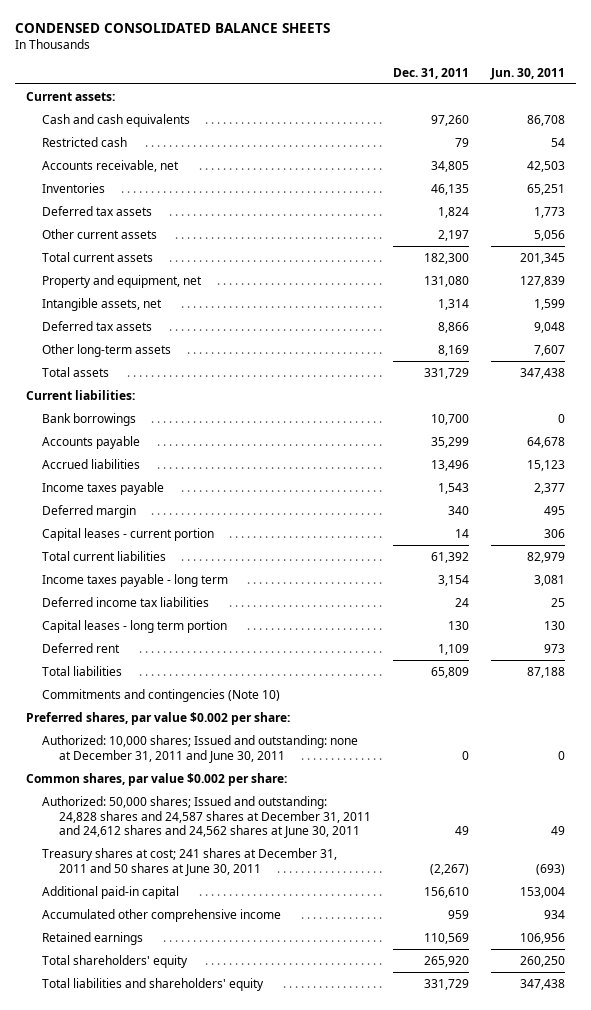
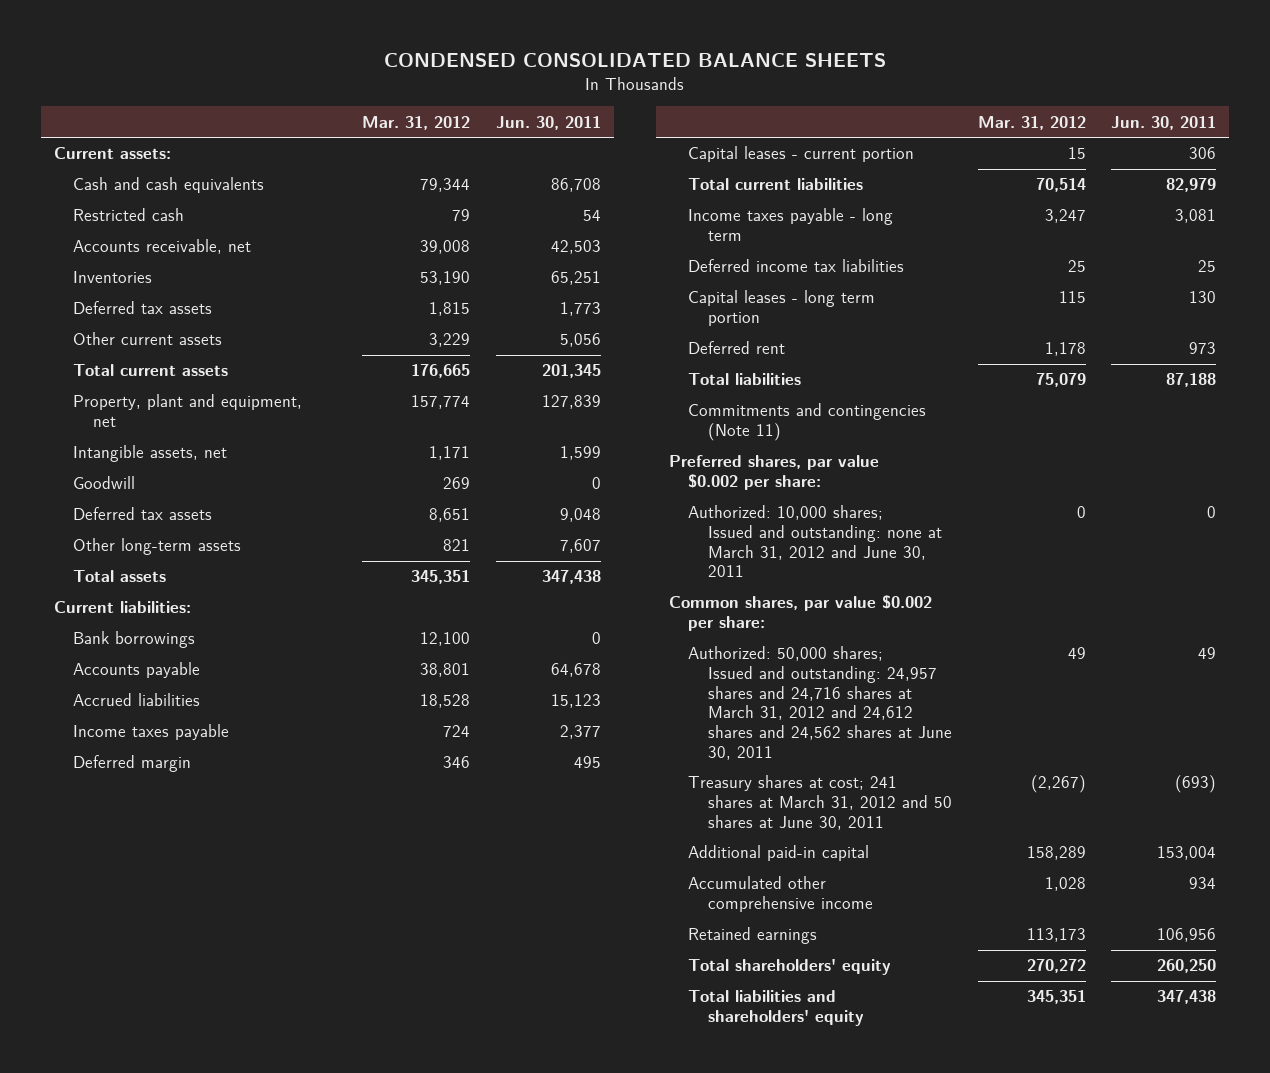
[393,67,470,79] Dec. 31, 2011 -> none
none -> [362,115,471,130] Mar. 31, 2012
[42,274,203,288] Property and equipment, net -> [73,394,303,428] Property, plant and equipment, net
none -> [73,476,136,490] Goodwill
[42,688,281,702] Commitments and contingencies (Note 10) -> [688,403,927,442] Commitments and contingencies (Note 11)
[42,734,359,763] Authorized: 10,000 shares; Issued and outstanding: none at December 31, 2011 and June 30, 2011 -> [688,505,942,578] Authorized: 10,000 shares; Issued and outstanding: none at March 31, 2012 and June 30, 2011
[42,795,372,839] Authorized: 50,000 shares; Issued and outstanding: 24,828 shares and 24,587 shares at December 31, 2011 and 24,612 shares and 24,562 shares at June 30, 2011 -> [688,646,952,760] Authorized: 50,000 shares; Issued and outstanding: 24,957 shares and 24,716 shares at March 31, 2012 and 24,612 shares and 24,562 shares at June 30, 2011
[42,847,338,876] Treasury shares at cost; 241 shares at December 31, 2011 and 50 shares at June 30, 2011 -> [688,775,952,830] Treasury shares at cost; 241 shares at March 31, 2012 and 50 shares at June 30, 2011

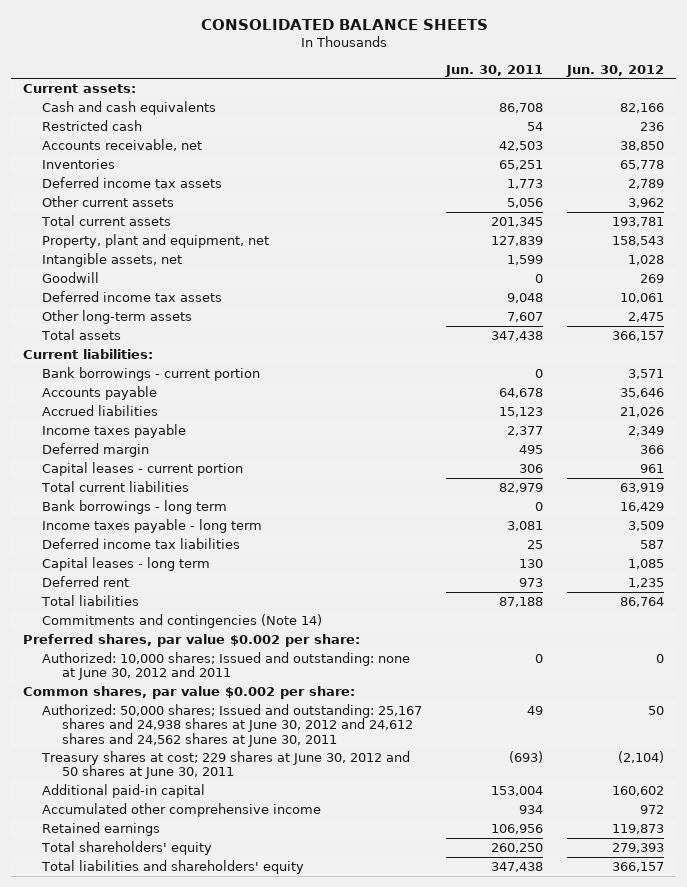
[383,52,886,67] CONDENSED CONSOLIDATED BALANCE SHEETS -> [200,19,488,31] CONSOLIDATED BALANCE SHEETS
[362,115,471,130] Mar. 31, 2012 -> none
none -> [566,64,665,77] Jun. 30, 2012
[73,301,213,315] Deferred tax assets -> [42,176,223,188] Deferred income tax assets
[73,507,213,521] Deferred tax assets -> [42,290,223,302] Deferred income tax assets
[73,631,196,649] Bank borrowings -> [42,366,261,381] Bank borrowings - current portion
none -> [42,499,228,514] Bank borrowings - long term
[688,290,876,327] Capital leases - long term portion -> [42,556,211,571] Capital leases - long term
[688,403,927,442] Commitments and contingencies (Note 11) -> [42,613,323,628] Commitments and contingencies (Note 14)
[688,505,942,578] Authorized: 10,000 shares; Issued and outstanding: none at March 31, 2012 and June 30, 2011 -> [42,651,411,681] Authorized: 10,000 shares; Issued and outstanding: none at June 30, 2012 and 2011
[688,646,952,760] Authorized: 50,000 shares; Issued and outstanding: 24,957 shares and 24,716 shares at March 31, 2012 and 24,612 shares and 24,562 shares at June 30, 2011 -> [42,703,423,747] Authorized: 50,000 shares; Issued and outstanding: 25,167 shares and 24,938 shares at June 30, 2012 and 24,612 shares and 24,562 shares at June 30, 2011
[688,775,952,830] Treasury shares at cost; 241 shares at March 31, 2012 and 50 shares at June 30, 2011 -> [41,750,411,780] Treasury shares at cost; 229 shares at June 30, 2012 and 50 shares at June 30, 2011

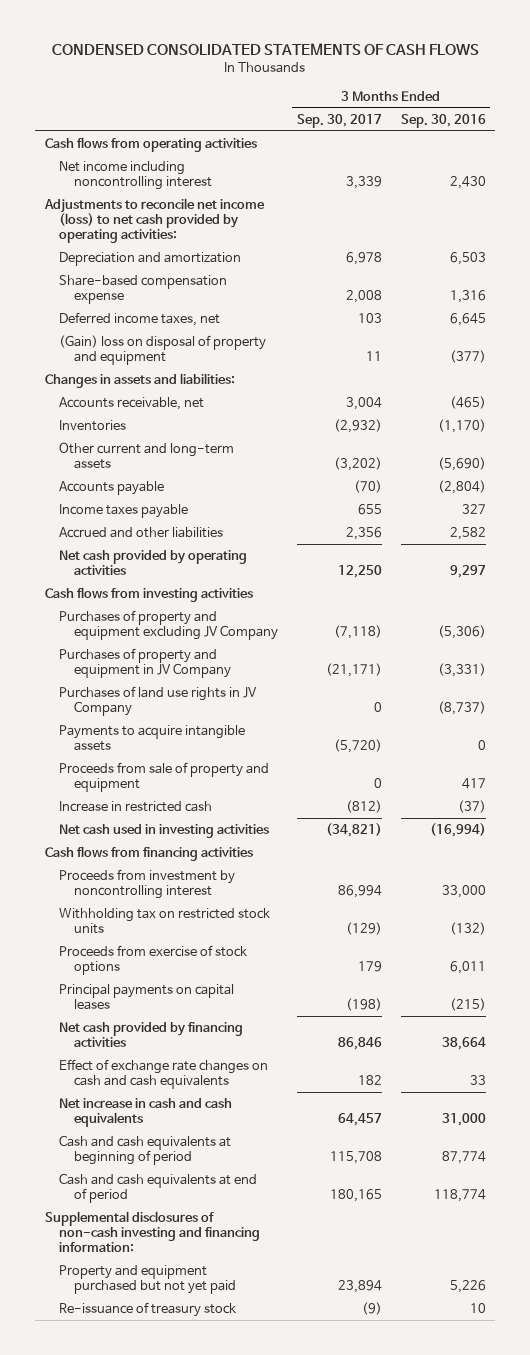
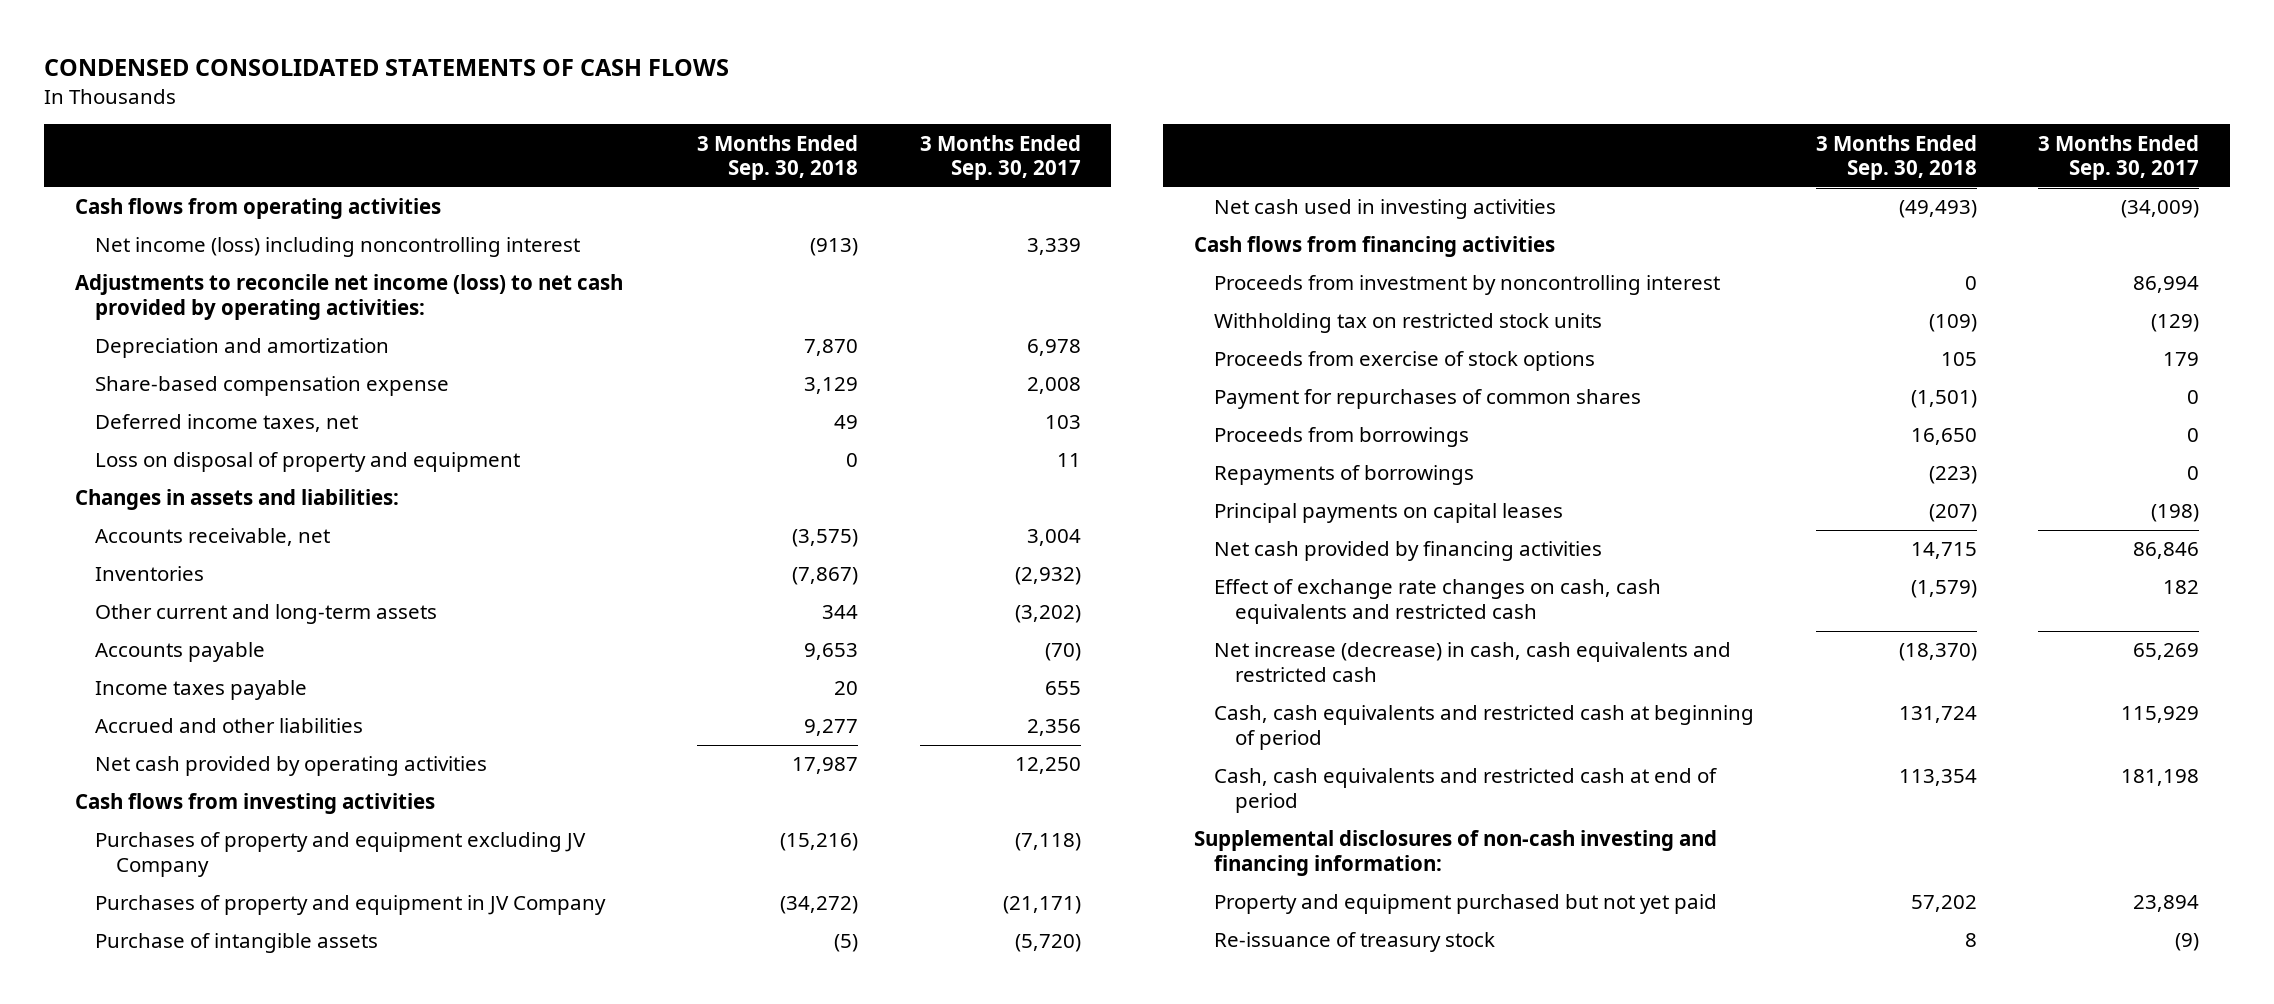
[400,114,486,129] Sep. 30, 2016 -> none
none -> [696,134,858,181] 3 Months Ended Sep. 30, 2018
[59,161,212,191] Net income including noncontrolling interest -> [95,237,581,258] Net income (loss) including noncontrolling interest
[59,335,267,366] (Gain) loss on disposal of property and equipment -> [95,452,521,473] Loss on disposal of property and equipment
[59,686,258,717] Purchases of land use rights in JV Company -> none
[59,762,270,793] Proceeds from sale of property and equipment -> none
[59,801,213,813] Increase in restricted cash -> none
[59,725,246,752] Payments to acquire intangible assets -> [95,933,379,954] Purchase of intangible assets
[325,823,382,838] (34,821) -> [2121,200,2200,219] (34,009)
none -> [1214,389,1642,410] Payment for repurchases of common shares
none -> [1214,427,1470,448] Proceeds from borrowings
none -> [1214,465,1475,486] Repayments of borrowings
[59,1059,269,1090] Effect of exchange rate changes on cash and cash equivalents -> [1214,579,1662,625] Effect of exchange rate changes on cash, cash equivalents and restricted cash
[59,1098,233,1128] Net increase in cash and cash equivalents -> [1214,642,1732,683] Net increase (decrease) in cash, cash equivalents and restricted cash
[337,1113,382,1127] 64,457 -> [2133,643,2200,661] 65,269
[59,1135,232,1166] Cash and cash equivalents at beginning of period -> [1214,705,1755,751] Cash, cash equivalents and restricted cash at beginning of period
[329,1151,382,1165] 115,708 -> [2121,706,2200,724] 115,929
[59,1173,258,1204] Cash and cash equivalents at end of period -> [1214,768,1718,814] Cash, cash equivalents and restricted cash at end of period
[329,1189,382,1203] 180,165 -> [2121,769,2200,787] 181,198

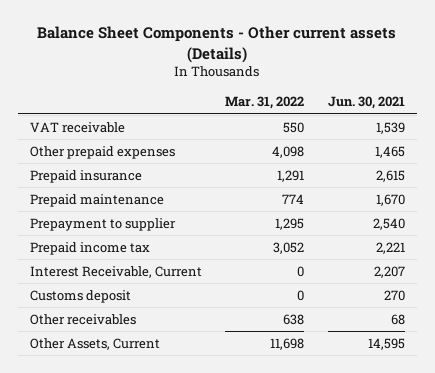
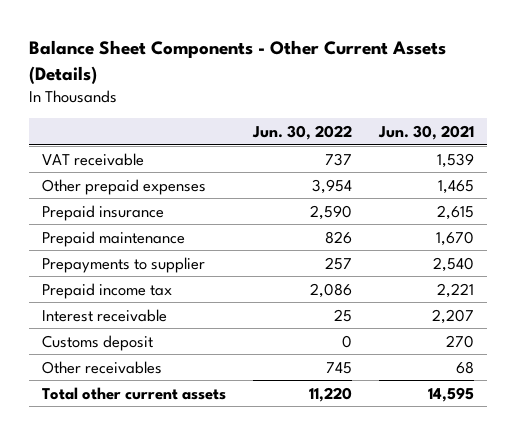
[37,26,397,63] Balance Sheet Components - Other current assets (Details) -> [28,40,446,84] Balance Sheet Components - Other Current Assets (Details)
[225,96,305,110] Mar. 31, 2022 -> none
none -> [251,124,352,140] Jun. 30, 2022
[29,217,176,231] Prepayment to supplier -> [42,256,206,273] Prepayments to supplier
[29,265,202,278] Interest Receivable, Current -> [42,308,168,322] Interest receivable
[29,337,160,350] Other Assets, Current -> [42,386,227,400] Total other current assets

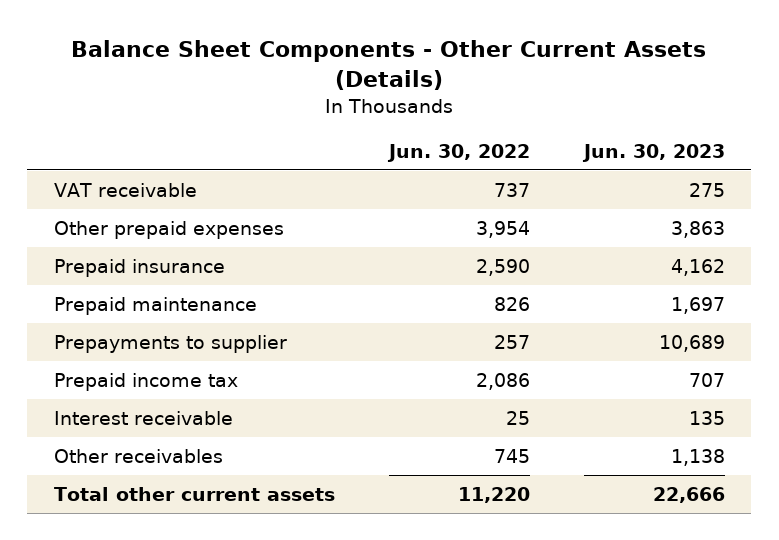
[377,124,474,140] Jun. 30, 2021 -> none
none -> [581,143,725,162] Jun. 30, 2023
[42,334,154,351] Customs deposit -> none

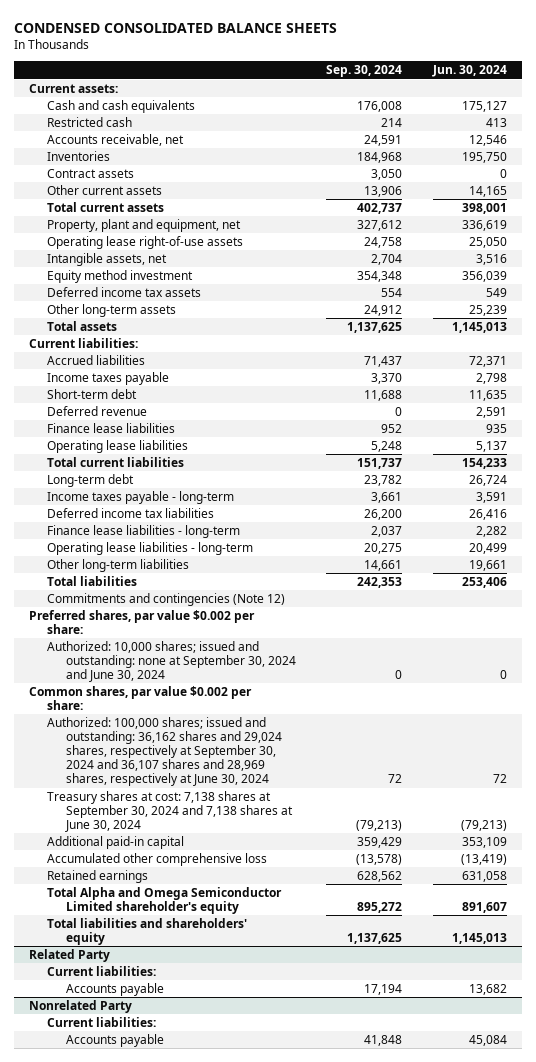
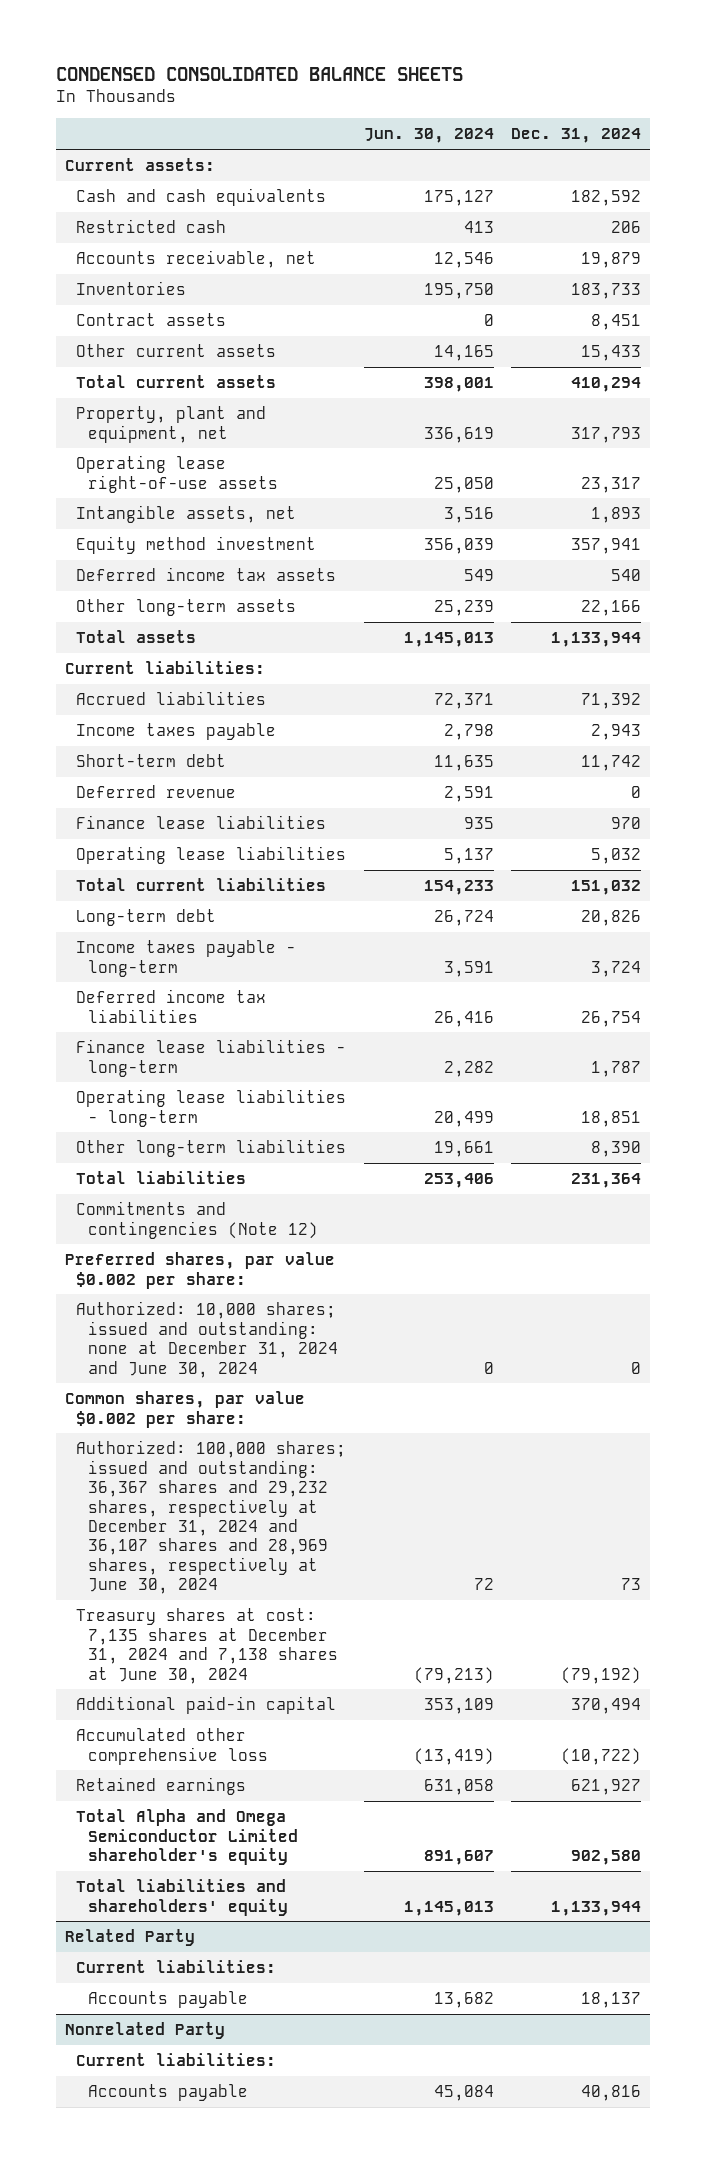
[326,65,403,78] Sep. 30, 2024 -> none
none -> [511,128,642,144] Dec. 31, 2024
[47,641,296,683] Authorized: 10,000 shares; issued and outstanding: none at September 30, 2024 and June 30, 2024 -> [76,1301,339,1378] Authorized: 10,000 shares; issued and outstanding: none at December 31, 2024 and June 30, 2024
[47,717,282,787] Authorized: 100,000 shares; issued and outstanding: 36,162 shares and 29,024 shares, respectively at September 30, 2024 and 36,107 shares and 28,969 shares, respectively at June 30, 2024 -> [76,1440,347,1595] Authorized: 100,000 shares; issued and outstanding: 36,367 shares and 29,232 shares, respectively at December 31, 2024 and 36,107 shares and 28,969 shares, respectively at June 30, 2024
[47,791,293,833] Treasury shares at cost: 7,138 shares at September 30, 2024 and 7,138 shares at June 30, 2024 -> [76,1608,339,1684] Treasury shares at cost: 7,135 shares at December 31, 2024 and 7,138 shares at June 30, 2024

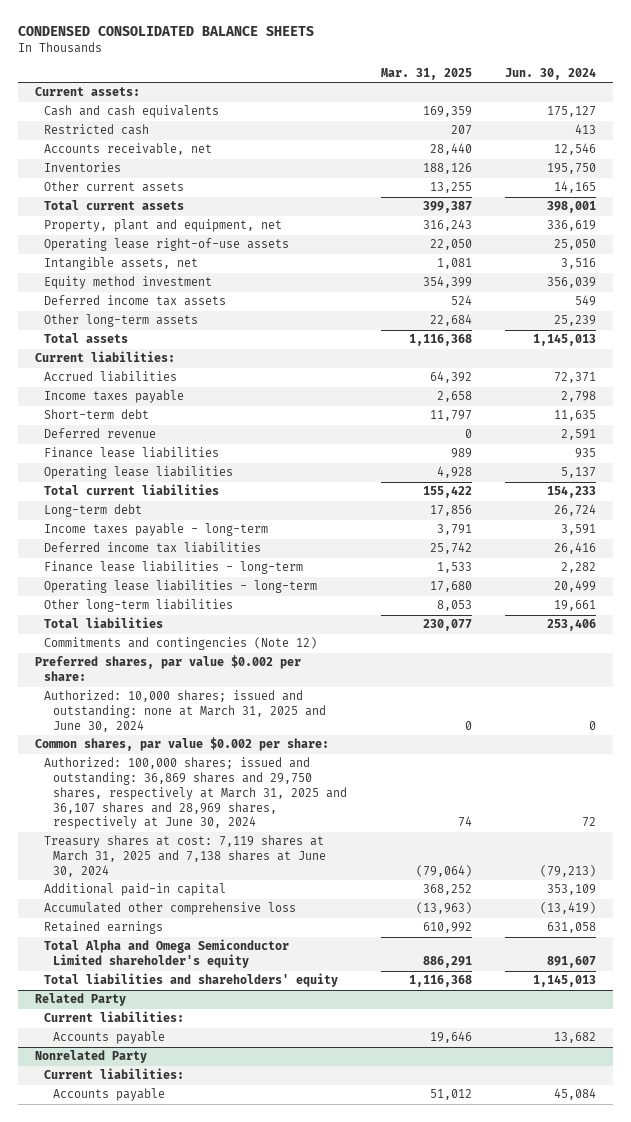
[511,128,642,144] Dec. 31, 2024 -> none
none -> [380,67,472,80] Mar. 31, 2025
[76,313,227,327] Contract assets -> none
[76,1301,339,1378] Authorized: 10,000 shares; issued and outstanding: none at December 31, 2024 and June 30, 2024 -> [44,690,327,732] Authorized: 10,000 shares; issued and outstanding: none at March 31, 2025 and June 30, 2024
[76,1440,347,1595] Authorized: 100,000 shares; issued and outstanding: 36,367 shares and 29,232 shares, respectively at December 31, 2024 and 36,107 shares and 28,969 shares, respectively at June 30, 2024 -> [44,757,348,830] Authorized: 100,000 shares; issued and outstanding: 36,869 shares and 29,750 shares, respectively at March 31, 2025 and 36,107 shares and 28,969 shares, respectively at June 30, 2024
[76,1608,339,1684] Treasury shares at cost: 7,135 shares at December 31, 2024 and 7,138 shares at June 30, 2024 -> [44,835,327,877] Treasury shares at cost: 7,119 shares at March 31, 2025 and 7,138 shares at June 30, 2024

